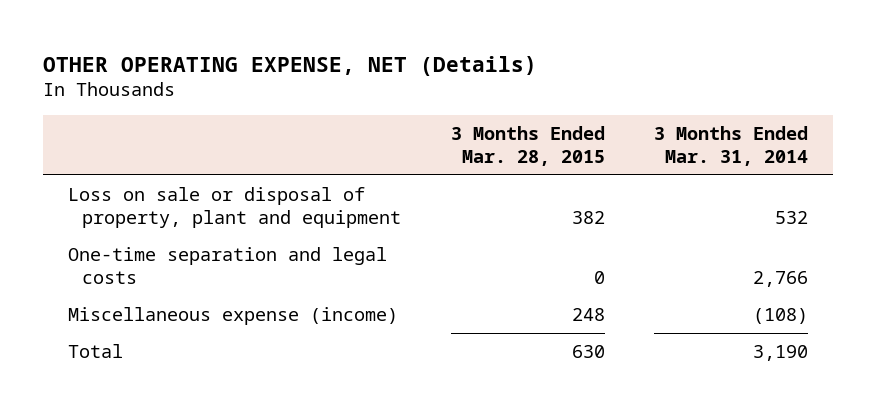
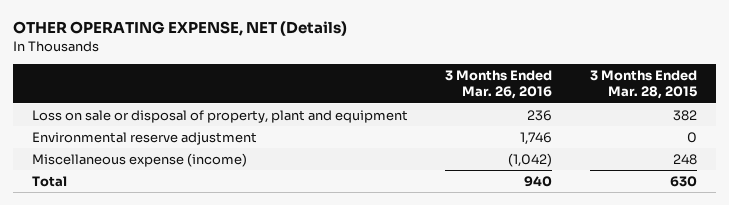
[654,125,809,166] 3 Months Ended Mar. 31, 2014 -> none
none -> [445,69,553,100] 3 Months Ended Mar. 26, 2016
[68,247,388,284] One-time separation and legal costs -> none
none -> [31,131,257,145] Environmental reserve adjustment

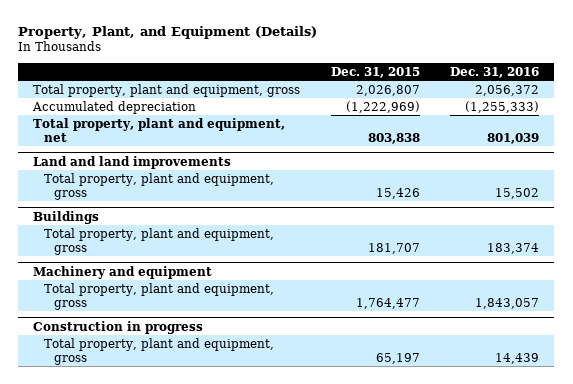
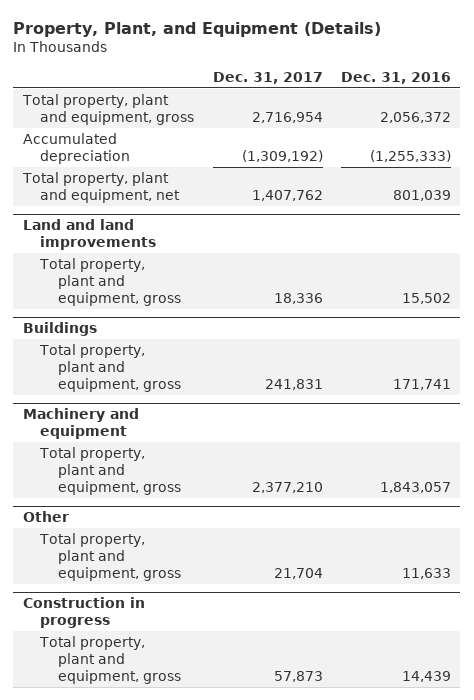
[330,66,420,78] Dec. 31, 2015 -> none
none -> [212,71,323,84] Dec. 31, 2017
[487,242,540,254] 183,374 -> [393,378,452,390] 171,741
none -> [22,511,69,523] Other
none -> [39,532,181,581] Total property, plant and equipment, gross

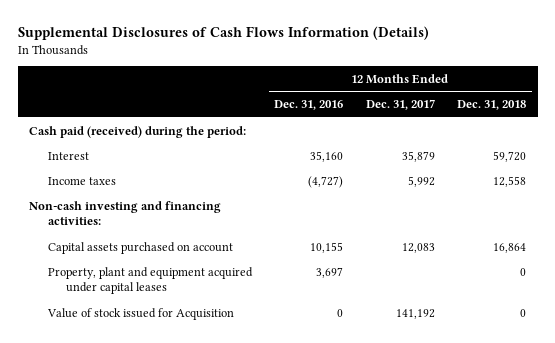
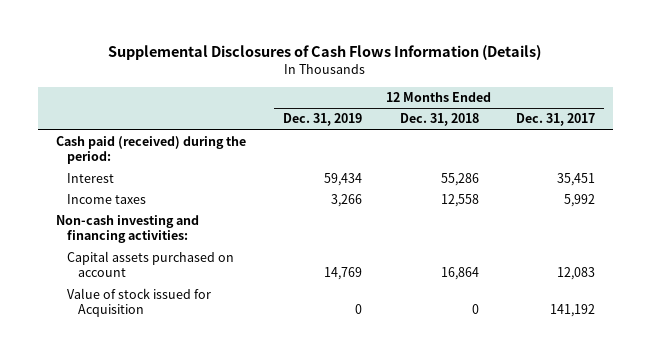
[274,100,344,111] Dec. 31, 2016 -> none
none -> [283,113,363,127] Dec. 31, 2019
[401,150,435,162] 35,879 -> [556,173,595,187] 35,451
[493,150,527,162] 59,720 -> [440,173,479,187] 55,286
[47,266,253,295] Property, plant and equipment acquired under capital leases -> none

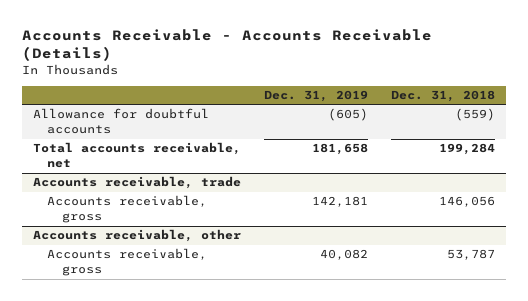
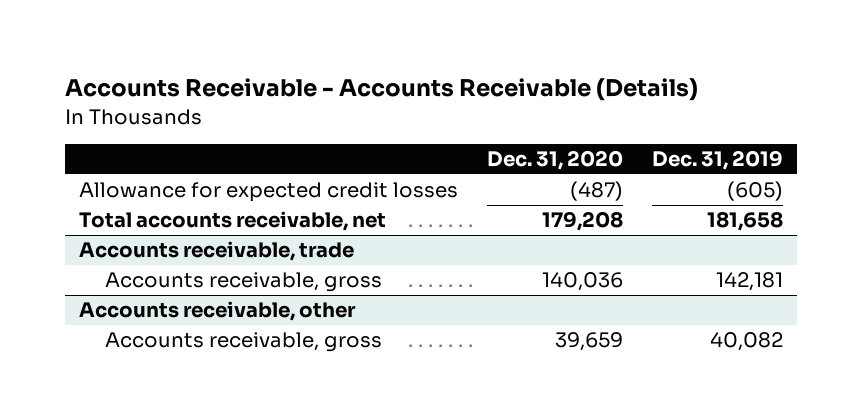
[390,90,495,103] Dec. 31, 2018 -> none
none -> [487,150,624,171] Dec. 31, 2020
[33,108,210,135] Allowance for doubtful accounts -> [79,182,459,203] Allowance for expected credit losses

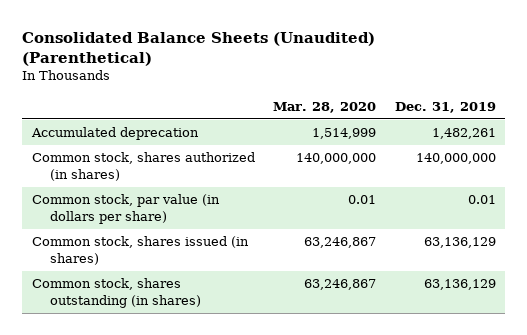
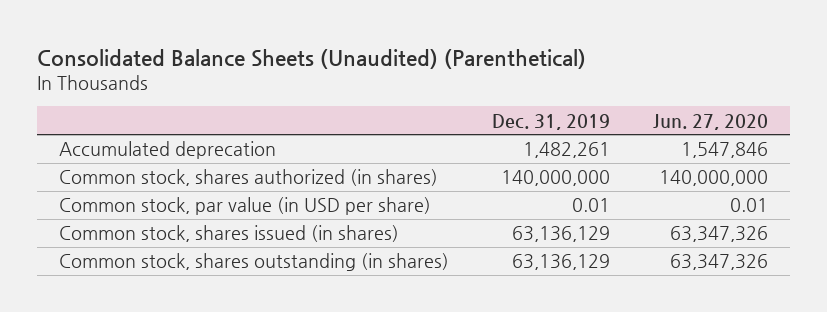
[273,101,377,113] Mar. 28, 2020 -> none
none -> [653,113,769,130] Jun. 27, 2020
[31,194,220,224] Common stock, par value (in dollars per share) -> [58,197,431,216] Common stock, par value (in USD per share)

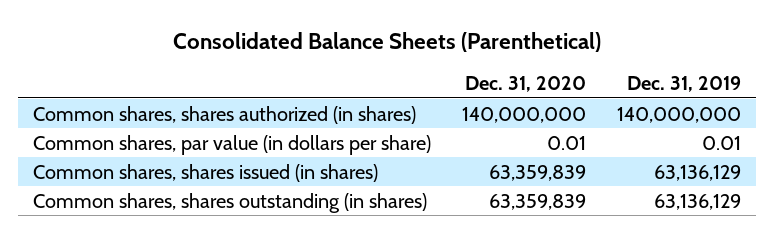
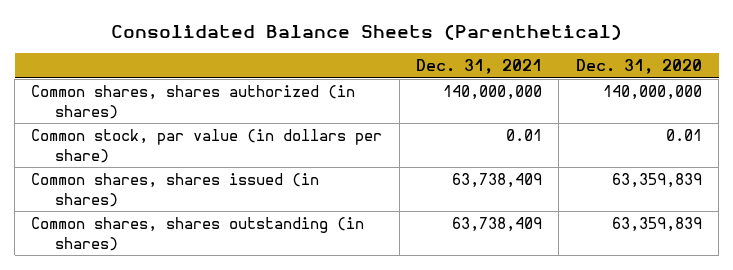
[626,76,741,93] Dec. 31, 2019 -> none
none -> [416,59,543,75] Dec. 31, 2021
[33,134,432,155] Common shares, par value (in dollars per share) -> [31,129,383,163] Common stock, par value (in dollars per share)

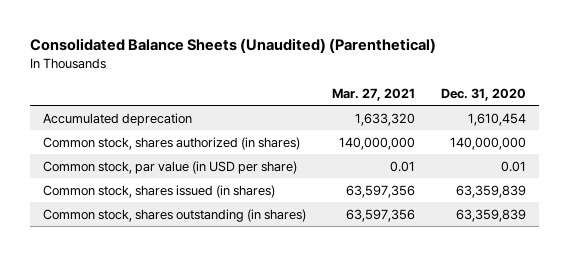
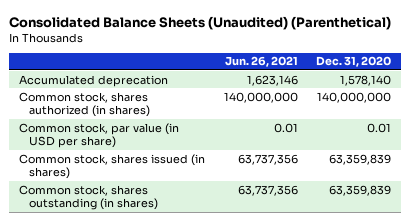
[331,87,415,101] Mar. 27, 2021 -> none
none -> [224,56,298,68] Jun. 26, 2021
[467,112,526,126] 1,610,454 -> [340,74,392,86] 1,578,140

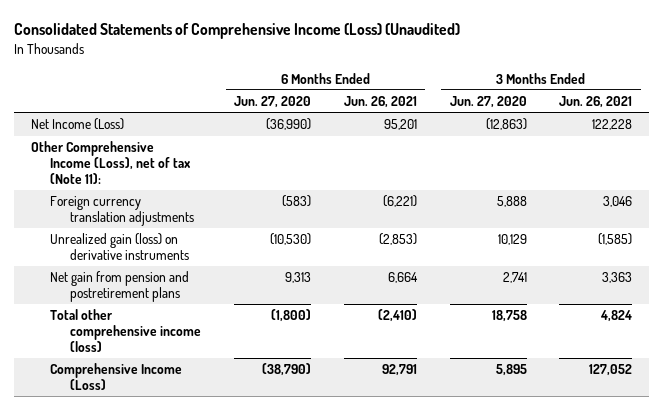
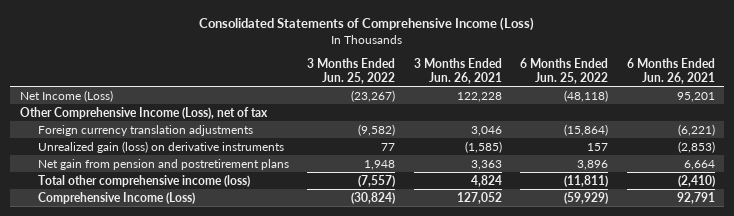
[14,23,461,40] Consolidated Statements of Comprehensive Income (Loss) (Unaudited) -> [199,17,535,32] Consolidated Statements of Comprehensive Income (Loss)
[234,96,312,109] Jun. 27, 2020 -> none
[449,96,527,109] Jun. 27, 2020 -> none
none -> [307,58,396,84] 3 Months Ended Jun. 25, 2022
none -> [520,58,609,84] 6 Months Ended Jun. 25, 2022
[30,141,192,184] Other Comprehensive Income (Loss), net of tax (Note 11): -> [19,106,268,119] Other Comprehensive Income (Loss), net of tax

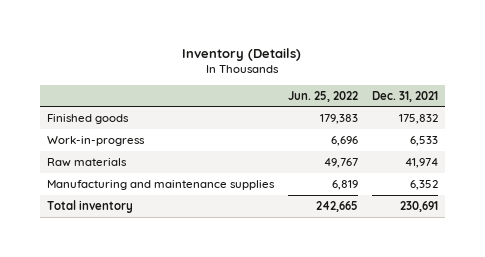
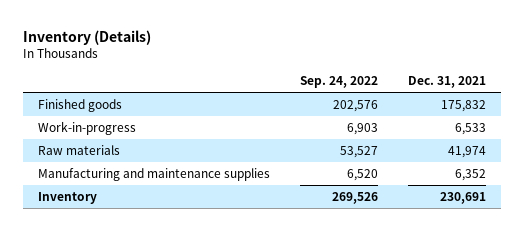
[287,90,358,102] Jun. 25, 2022 -> none
none -> [300,76,379,89] Sep. 24, 2022
[46,199,133,213] Total inventory -> [38,191,98,204] Inventory

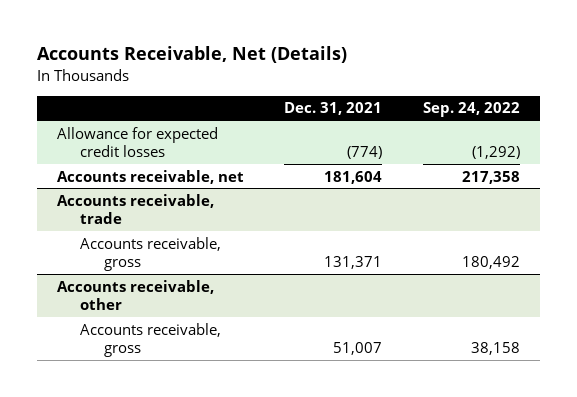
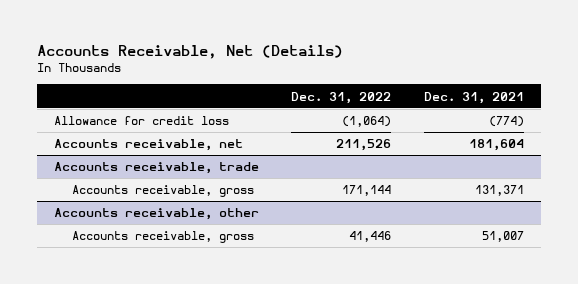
[422,102,520,118] Sep. 24, 2022 -> none
none -> [291,91,392,104] Dec. 31, 2022
[56,126,218,158] Allowance for expected credit losses -> [53,116,229,126] Allowance for credit loss

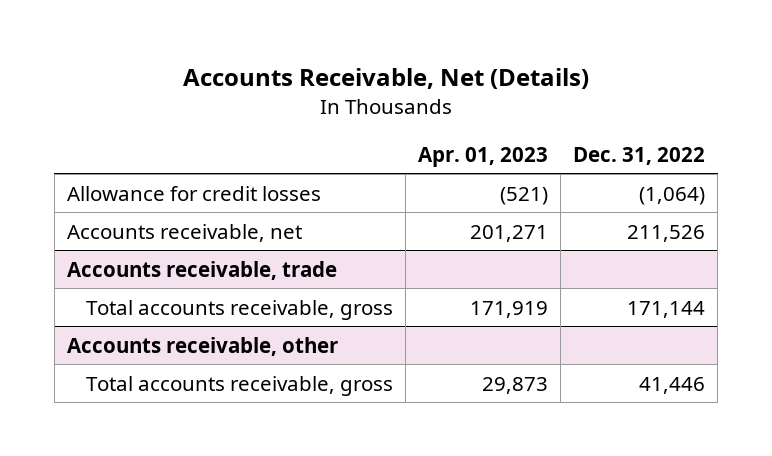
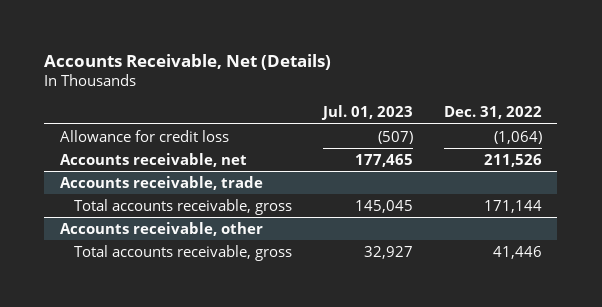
[417,146,548,167] Apr. 01, 2023 -> none
none -> [320,105,413,121] Jul. 01, 2023
[66,185,321,201] Allowance for credit losses -> [59,129,229,142] Allowance for credit loss

